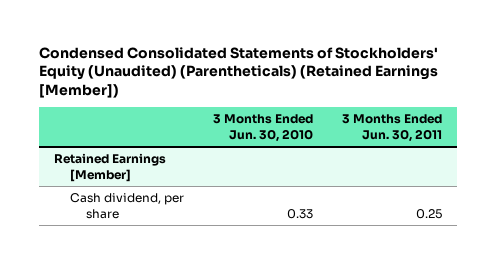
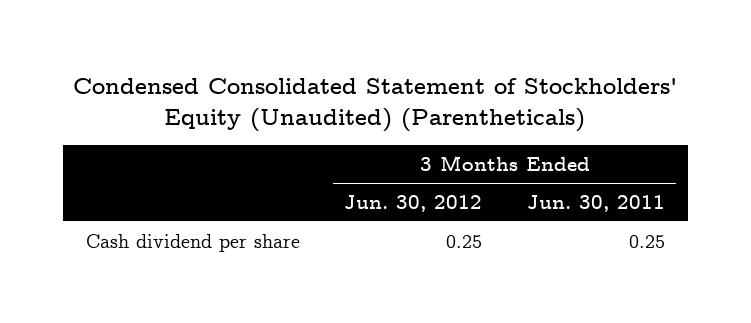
[39,46,439,99] Condensed Consolidated Statements of Stockholders' Equity (Unaudited) (Parentheticals) (Retained Earnings [Member]) -> [73,78,678,133] Condensed Consolidated Statement of Stockholders' Equity (Unaudited) (Parentheticals)
[212,114,313,143] 3 Months Ended Jun. 30, 2010 -> none
none -> [344,194,483,212] Jun. 30, 2012
[53,153,166,182] Retained Earnings [Member] -> none
[69,193,184,219] Cash dividend, per share -> [85,233,300,252] Cash dividend per share

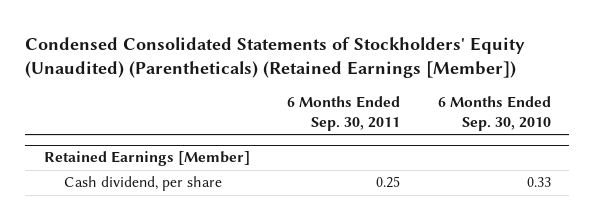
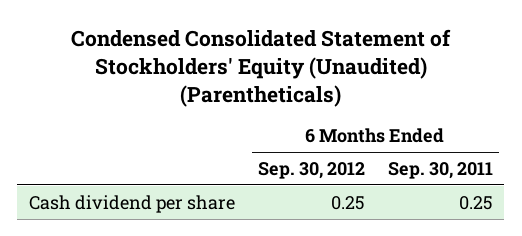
[25,36,526,78] Condensed Consolidated Statements of Stockholders' Equity (Unaudited) (Parentheticals) (Retained Earnings [Member]) -> [70,28,451,107] Condensed Consolidated Statement of Stockholders' Equity (Unaudited) (Parentheticals)
[437,96,551,132] 6 Months Ended Sep. 30, 2010 -> none
none -> [257,161,365,179] Sep. 30, 2012
[43,151,250,167] Retained Earnings [Member] -> none
[64,176,223,192] Cash dividend, per share -> [28,194,235,213] Cash dividend per share

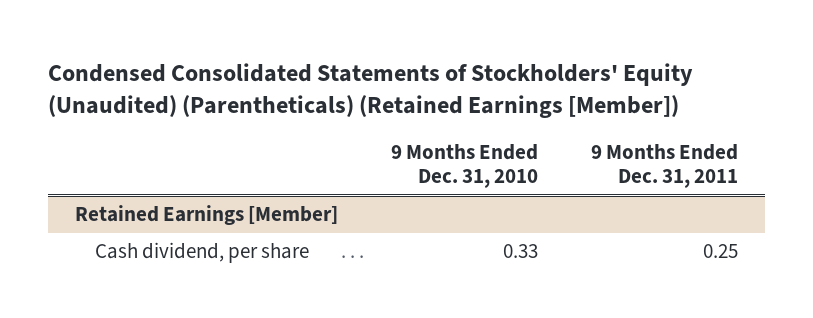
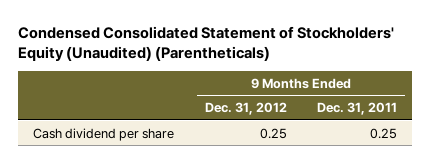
[48,62,694,119] Condensed Consolidated Statements of Stockholders' Equity (Unaudited) (Parentheticals) (Retained Earnings [Member]) -> [18,26,395,62] Condensed Consolidated Statement of Stockholders' Equity (Unaudited) (Parentheticals)
[390,144,538,189] 9 Months Ended Dec. 31, 2010 -> none
none -> [204,102,287,116] Dec. 31, 2012
[74,205,338,226] Retained Earnings [Member] -> none
[95,242,310,264] Cash dividend, per share -> [33,127,175,141] Cash dividend per share

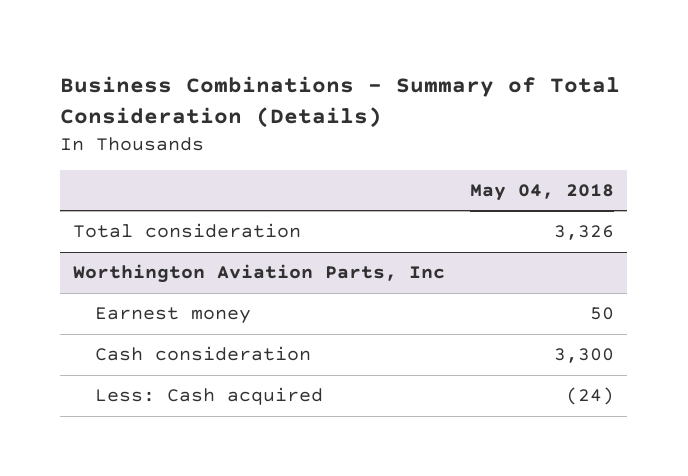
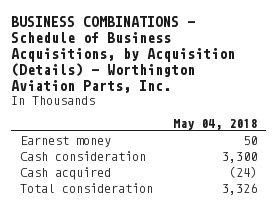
[60,75,621,128] Business Combinations - Summary of Total Consideration (Details) -> [10,15,235,93] BUSINESS COMBINATIONS - Schedule of Business Acquisitions, by Acquisition (Details) - Worthington Aviation Parts, Inc.
[73,264,446,284] Worthington Aviation Parts, Inc -> none
[94,387,323,406] Less: Cash acquired -> [20,166,112,180] Cash acquired
[73,223,302,239] Total consideration -> [20,182,154,193] Total consideration

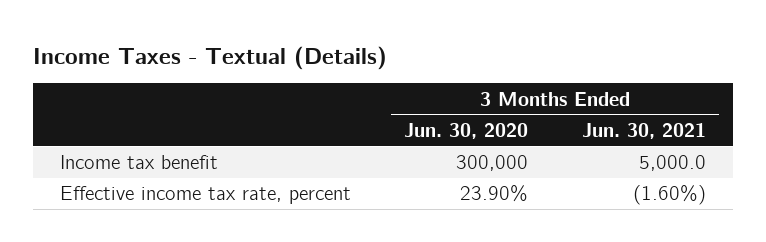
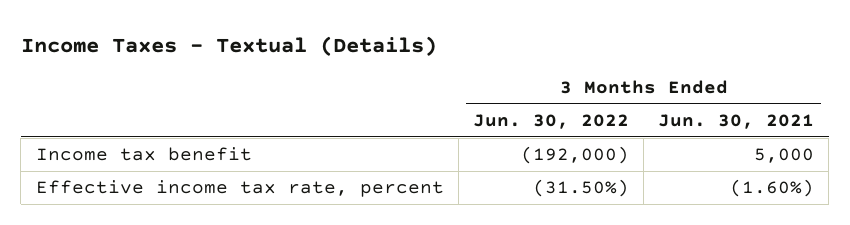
[404,123,529,140] Jun. 30, 2020 -> none
none -> [472,114,629,130] Jun. 30, 2022
[638,155,706,172] 5,000.0 -> [754,148,815,164] 5,000

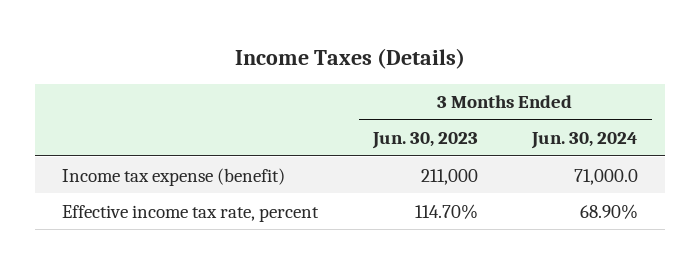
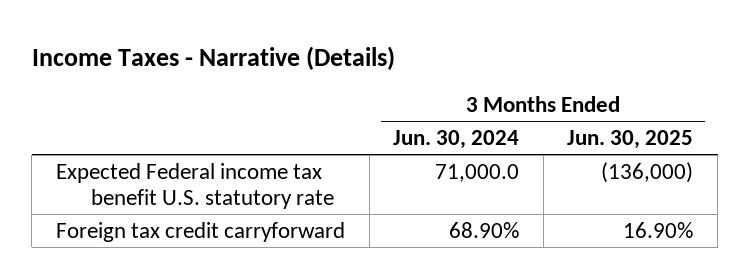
[235,47,466,69] Income Taxes (Details) -> [31,46,395,71] Income Taxes - Narrative (Details)
[371,132,478,150] Jun. 30, 2023 -> none
none -> [567,130,694,150] Jun. 30, 2025
[62,167,286,186] Income tax expense (benefit) -> [55,162,335,209] Expected Federal income tax benefit U.S. statutory rate
[62,204,320,222] Effective income tax rate, percent -> [55,221,345,242] Foreign tax credit carryforward

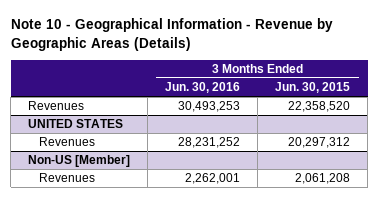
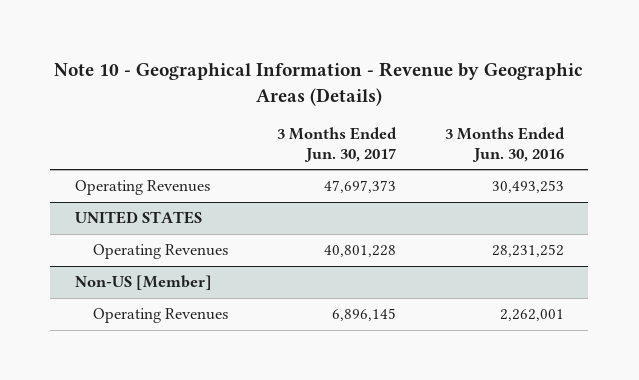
[275,82,351,94] Jun. 30, 2015 -> none
none -> [276,127,397,162] 3 Months Ended Jun. 30, 2017
[28,101,85,111] Revenues -> [74,180,210,196] Operating Revenues
[38,137,95,147] Revenues -> [92,244,228,260] Operating Revenues
[38,173,95,183] Revenues -> [92,308,228,324] Operating Revenues

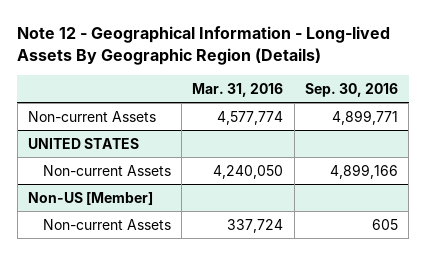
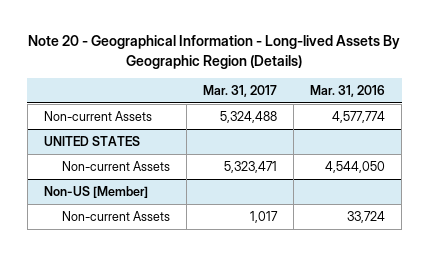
[17,26,391,66] Note 12 - Geographical Information - Long-lived Assets By Geographic Region (Details) -> [28,35,401,69] Note 20 - Geographical Information - Long-lived Assets By Geographic Region (Details)
[304,82,398,97] Sep. 30, 2016 -> none
none -> [203,84,278,97] Mar. 31, 2017
[213,164,284,179] 4,240,050 -> [325,161,386,174] 4,544,050
[227,218,284,233] 337,724 -> [347,211,386,224] 33,724

